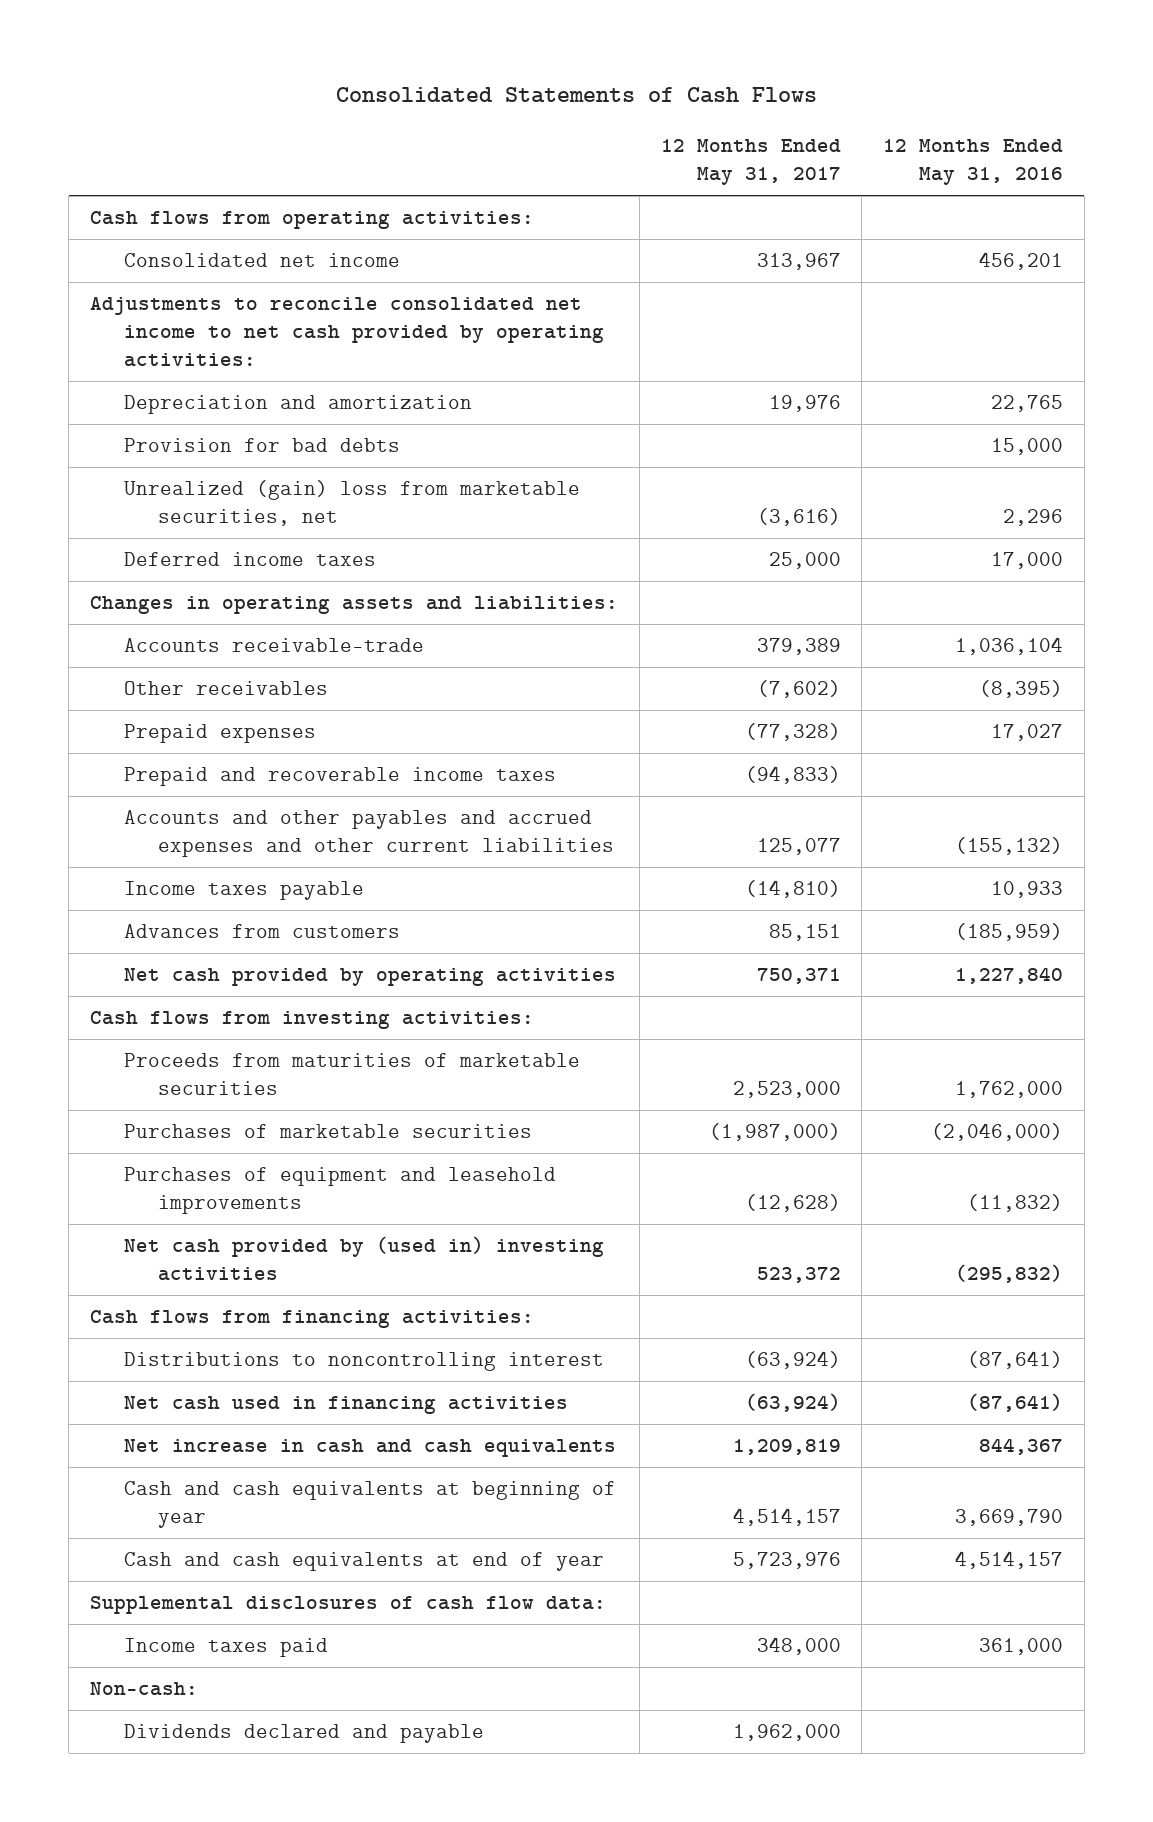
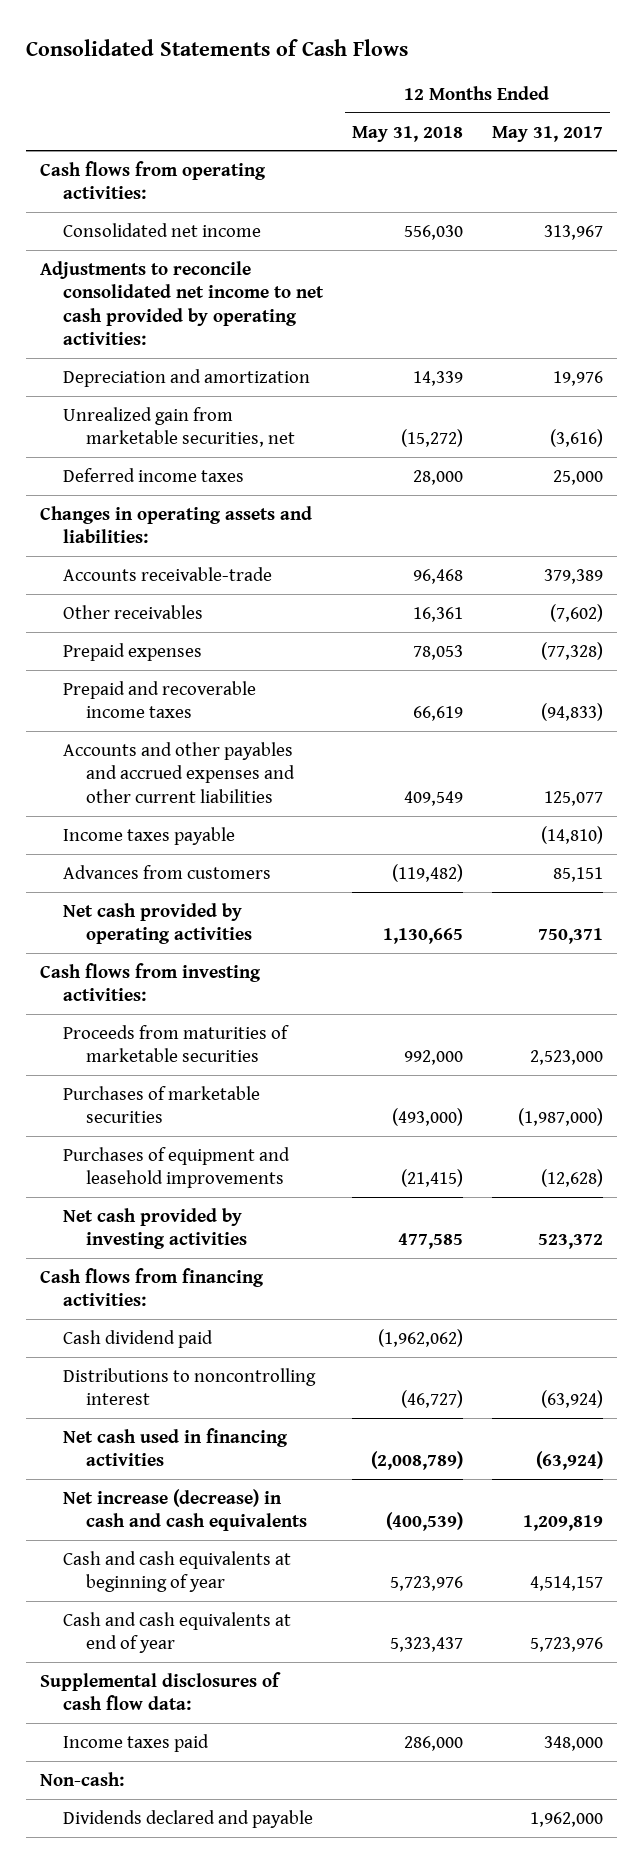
[883,139,1064,186] 12 Months Ended May 31, 2016 -> none
none -> [351,125,463,142] May 31, 2018
[124,438,401,453] Provision for bad debts -> none
[124,480,581,526] Unrealized (gain) loss from marketable securities, net -> [63,406,296,448] Unrealized gain from marketable securities, net
[124,1236,605,1281] Net cash provided by (used in) investing activities -> [63,1207,248,1250] Net cash provided by investing activities
none -> [63,1329,214,1348] Cash dividend paid
[124,1439,617,1458] Net increase in cash and cash equivalents -> [63,1488,308,1532] Net increase (decrease) in cash and cash equivalents

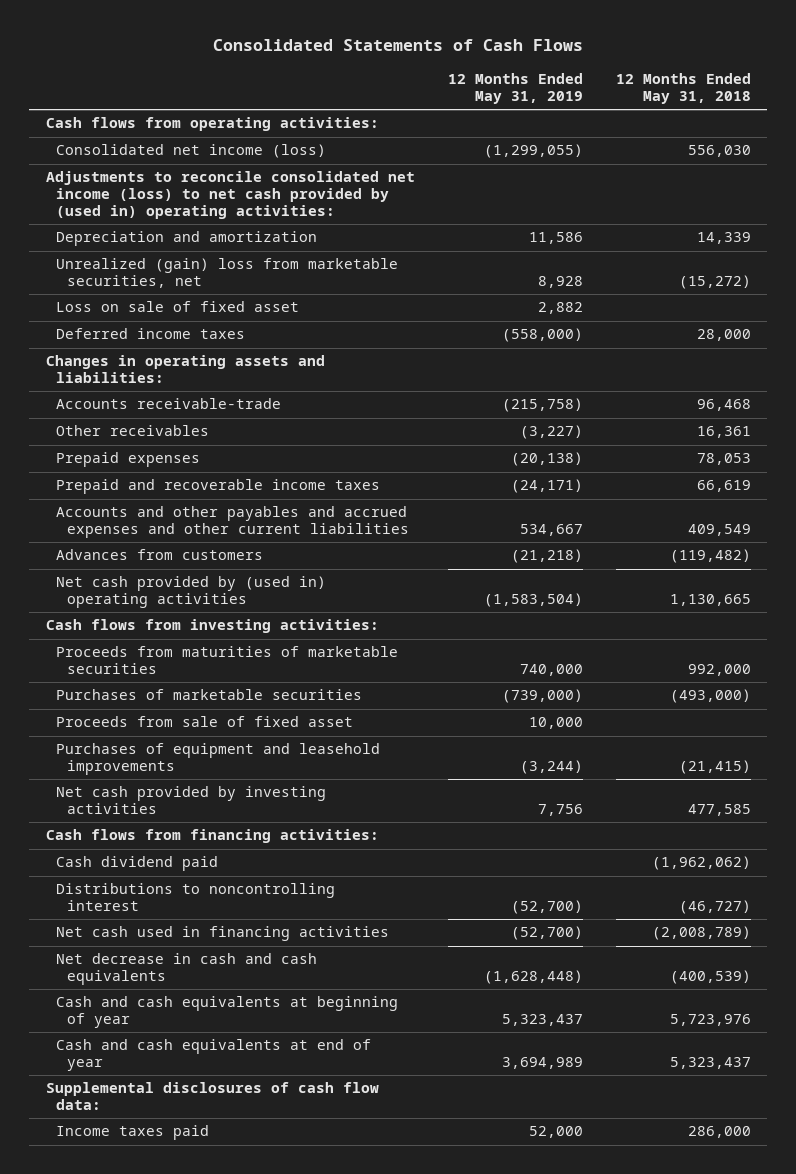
[491,125,603,142] May 31, 2017 -> none
none -> [447,73,583,104] 12 Months Ended May 31, 2019
[63,222,262,237] Consolidated net income -> [56,144,327,159] Consolidated net income (loss)
[40,260,325,346] Adjustments to reconcile consolidated net income to net cash provided by operating activities: -> [45,171,415,220] Adjustments to reconcile consolidated net income (loss) to net cash provided by (used in) operating activities:
[63,406,296,448] Unrealized gain from marketable securities, net -> [56,258,399,289] Unrealized (gain) loss from marketable securities, net
none -> [56,301,300,313] Loss on sale of fixed asset
[63,826,236,845] Income taxes payable -> none
[63,902,253,945] Net cash provided by operating activities -> [56,576,327,609] Net cash provided by (used in) operating activities
none -> [56,716,354,728] Proceeds from sale of fixed asset
[63,1488,308,1532] Net increase (decrease) in cash and cash equivalents -> [56,953,318,986] Net decrease in cash and cash equivalents
[40,1771,125,1786] Non-cash: -> none
[63,1809,314,1828] Dividends declared and payable -> none

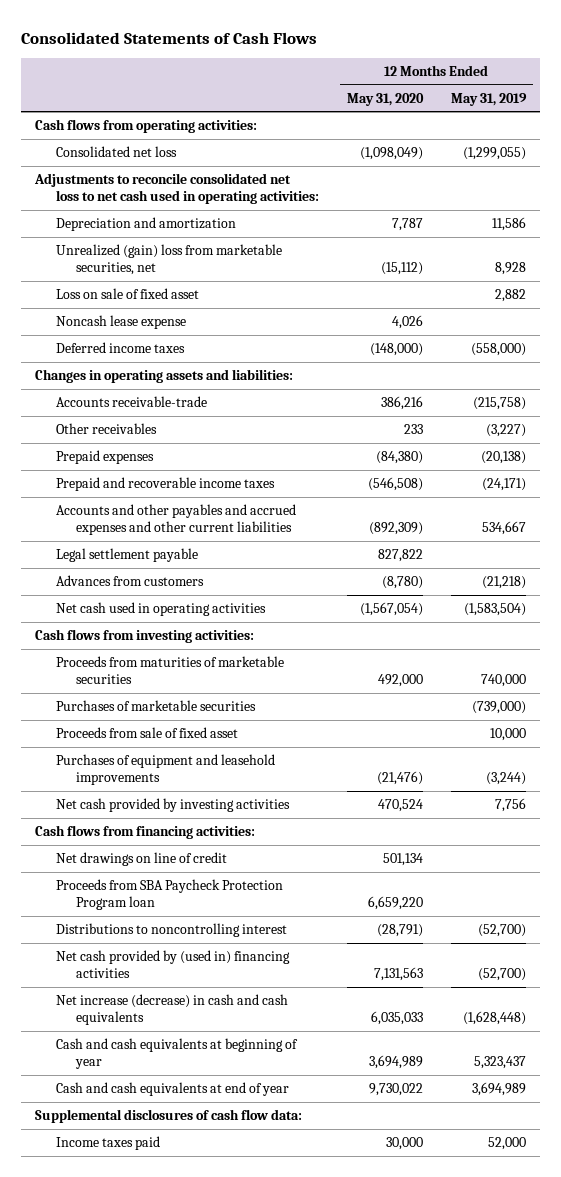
[615,73,751,104] 12 Months Ended May 31, 2018 -> none
none -> [346,92,424,106] May 31, 2020
[56,144,327,159] Consolidated net income (loss) -> [55,146,177,158] Consolidated net loss
[45,171,415,220] Adjustments to reconcile consolidated net income (loss) to net cash provided by (used in) operating activities: -> [34,173,319,205] Adjustments to reconcile consolidated net loss to net cash used in operating activities:
none -> [55,315,186,330] Noncash lease expense
none -> [55,548,198,563] Legal settlement payable
[56,576,327,609] Net cash provided by (used in) operating activities -> [55,602,266,617] Net cash used in operating activities
[56,856,219,872] Cash dividend paid -> none
none -> [55,852,227,867] Net drawings on line of credit
none -> [55,879,283,911] Proceeds from SBA Paycheck Protection Program loan
[56,926,390,942] Net cash used in financing activities -> [55,950,290,979] Net cash provided by (used in) financing activities
[56,953,318,986] Net decrease in cash and cash equivalents -> [55,994,288,1026] Net increase (decrease) in cash and cash equivalents

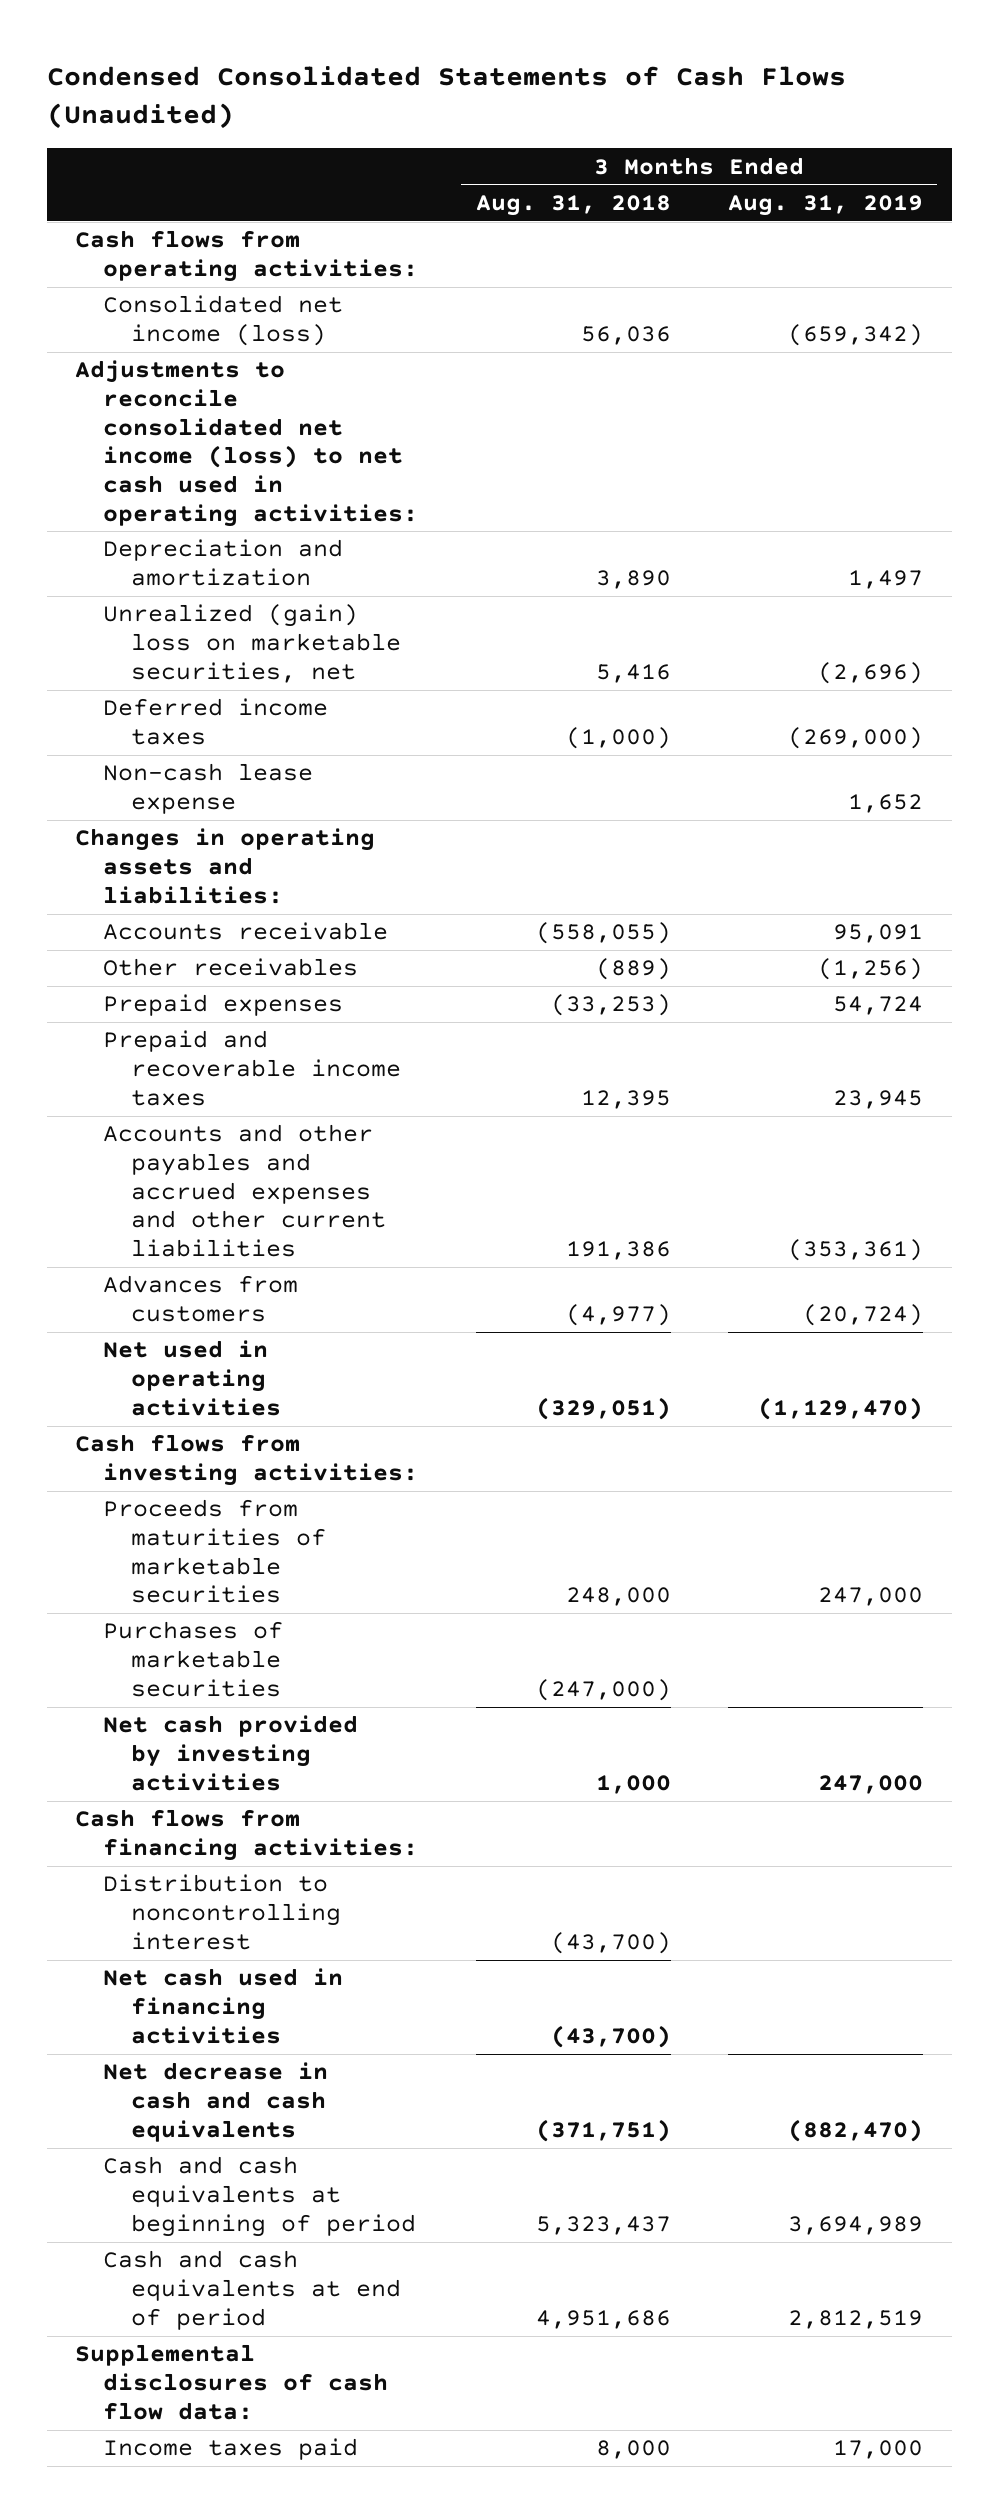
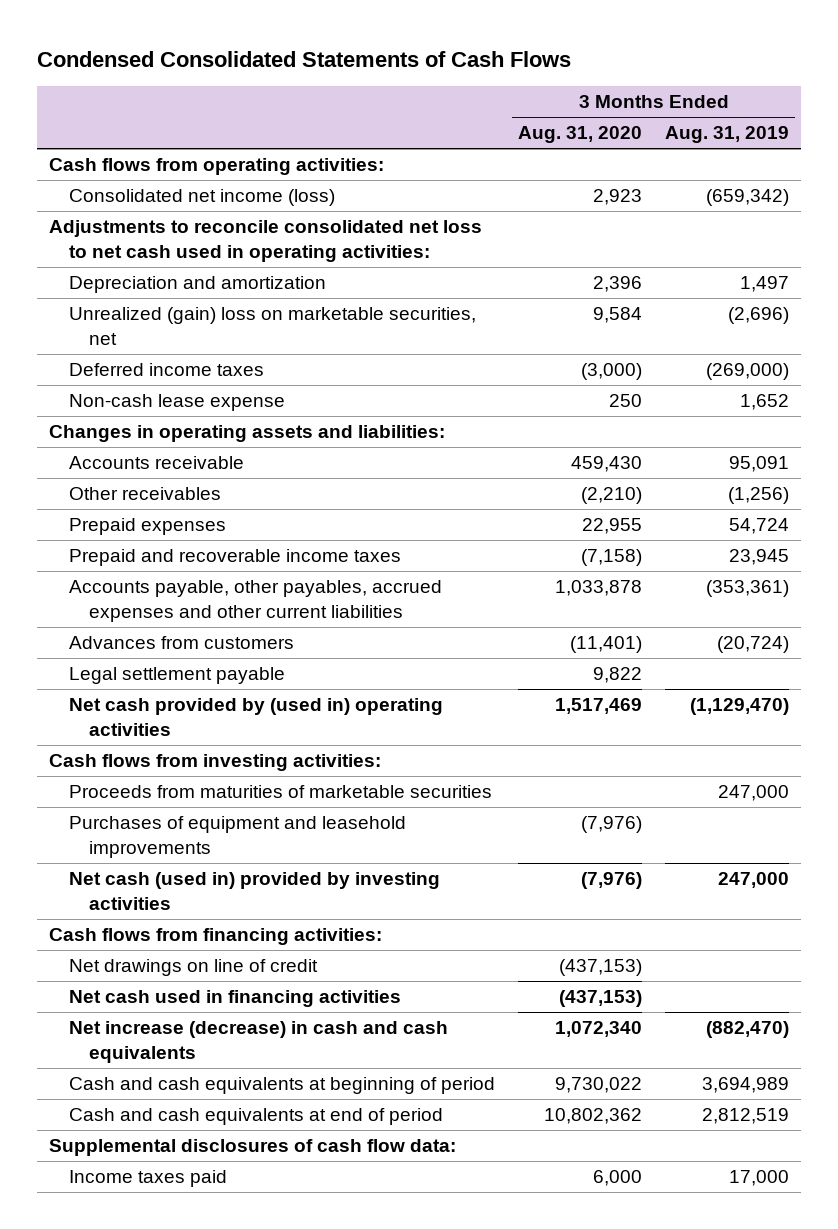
[46,66,846,130] Condensed Consolidated Statements of Cash Flows (Unaudited) -> [37,50,572,67] Condensed Consolidated Statements of Cash Flows
[475,194,671,216] Aug. 31, 2018 -> none
none -> [518,126,643,144] Aug. 31, 2020
[75,360,419,527] Adjustments to reconcile consolidated net income (loss) to net cash used in operating activities: -> [48,220,482,262] Adjustments to reconcile consolidated net loss to net cash used in operating activities:
[103,1124,387,1257] Accounts and other payables and accrued expenses and other current liabilities -> [68,580,442,622] Accounts payable, other payables, accrued expenses and other current liabilities
none -> [68,667,285,685] Legal settlement payable
[103,1340,282,1416] Net used in operating activities -> [68,698,443,736] Net cash provided by (used in) operating activities
[103,1621,284,1697] Purchases of marketable securities -> none
none -> [68,816,406,858] Purchases of equipment and leasehold improvements
[103,1715,359,1791] Net cash provided by investing activities -> [68,872,440,910] Net cash (used in) provided by investing activities
[103,1874,342,1950] Distribution to noncontrolling interest -> none
none -> [68,959,318,977] Net drawings on line of credit
[103,2062,329,2142] Net decrease in cash and cash equivalents -> [68,1021,448,1063] Net increase (decrease) in cash and cash equivalents

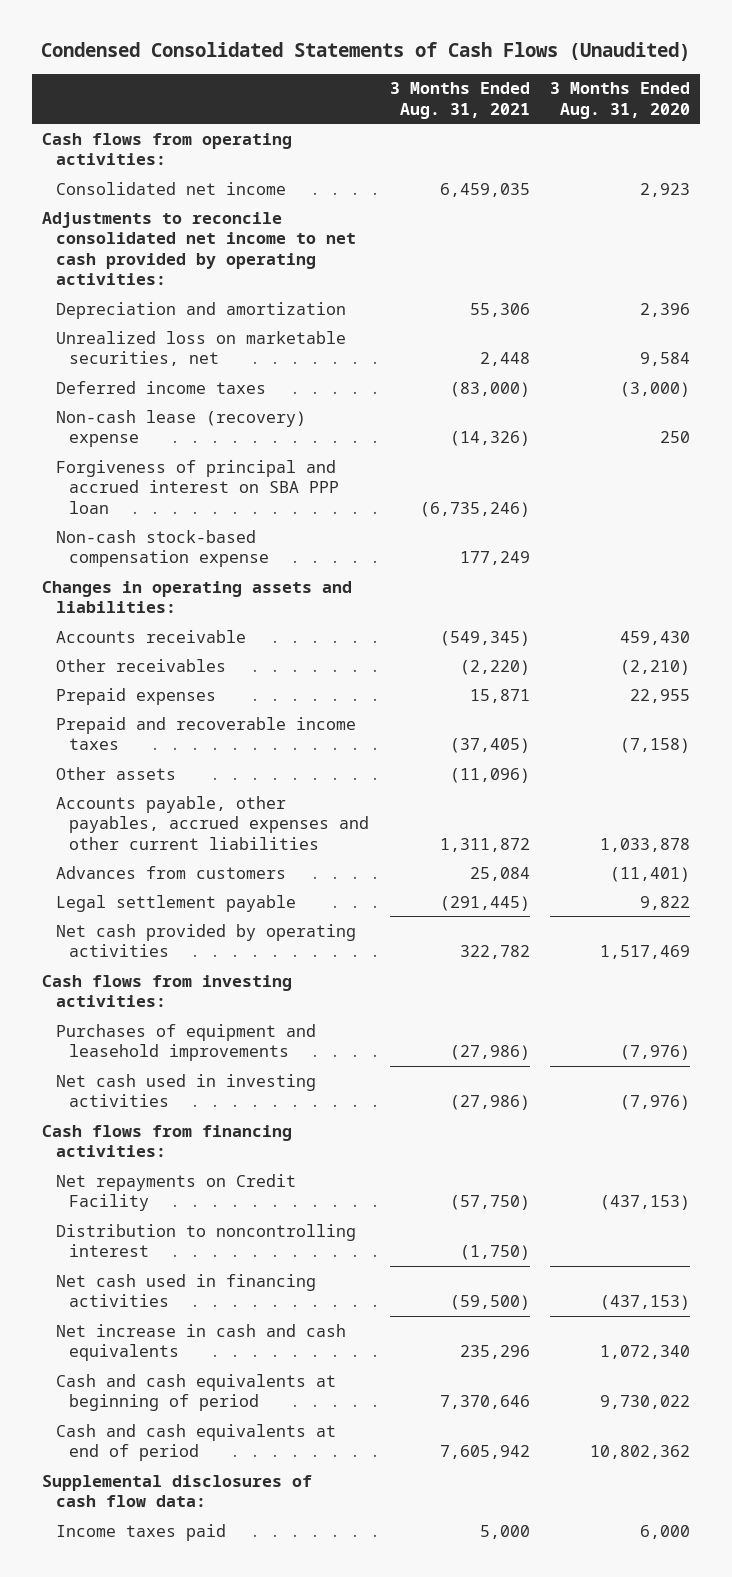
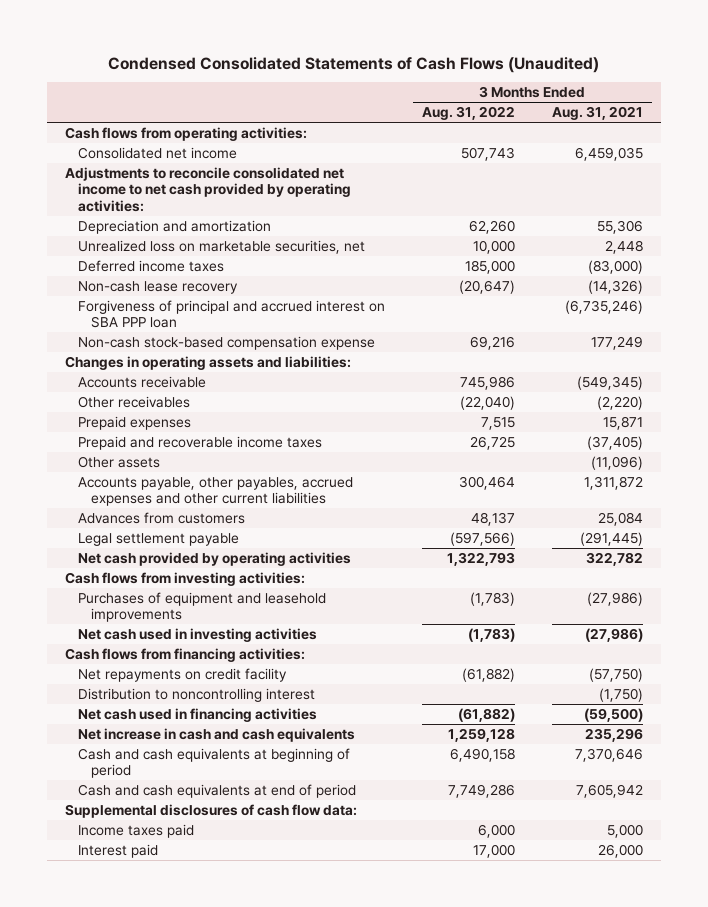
[550,82,691,119] 3 Months Ended Aug. 31, 2020 -> none
none -> [422,106,516,121] Aug. 31, 2022
[55,409,306,448] Non-cash lease (recovery) expense -> [78,280,239,294] Non-cash lease recovery
[55,1173,296,1212] Net repayments on Credit Facility -> [78,667,288,682] Net repayments on credit facility
none -> [78,843,159,858] Interest paid

